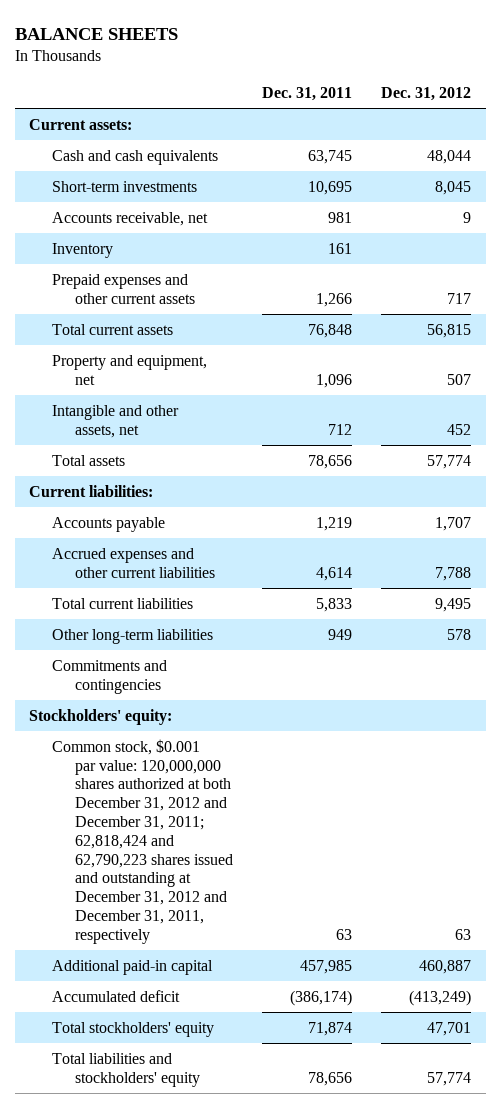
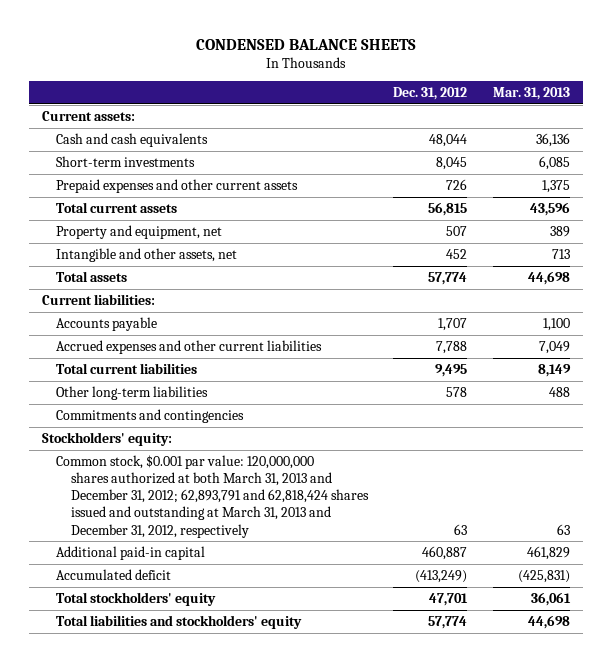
[14,27,178,40] BALANCE SHEETS -> [196,38,417,50] CONDENSED BALANCE SHEETS
[261,87,352,102] Dec. 31, 2011 -> none
none -> [493,86,571,100] Mar. 31, 2013
[51,211,208,226] Accounts receivable, net -> none
[51,242,113,258] Inventory -> none
[447,292,472,304] 717 -> [446,178,468,190] 726
[51,738,233,944] Common stock, $0.001 par value: 120,000,000 shares authorized at both December 31, 2012 and December 31, 2011; 62,818,424 and 62,790,223 shares issued and outstanding at December 31, 2012 and December 31, 2011, respectively -> [56,454,369,538] Common stock, $0.001 par value: 120,000,000 shares authorized at both March 31, 2013 and December 31, 2012; 62,893,791 and 62,818,424 shares issued and outstanding at March 31, 2013 and December 31, 2012, respectively

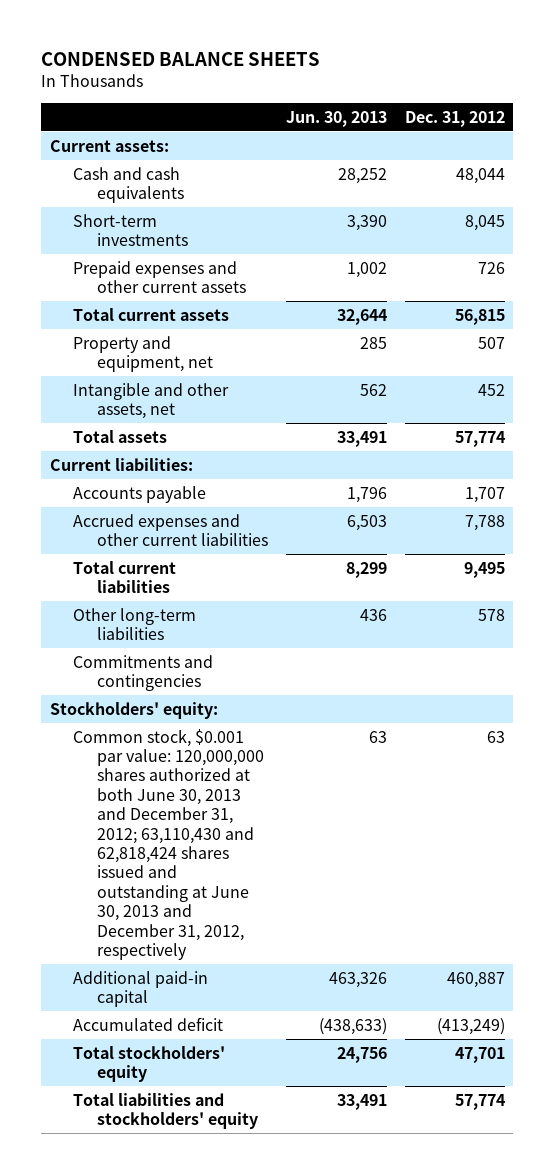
[493,86,571,100] Mar. 31, 2013 -> none
none -> [285,110,387,127] Jun. 30, 2013
[56,454,369,538] Common stock, $0.001 par value: 120,000,000 shares authorized at both March 31, 2013 and December 31, 2012; 62,893,791 and 62,818,424 shares issued and outstanding at March 31, 2013 and December 31, 2012, respectively -> [73,728,265,960] Common stock, $0.001 par value: 120,000,000 shares authorized at both June 30, 2013 and December 31, 2012; 63,110,430 and 62,818,424 shares issued and outstanding at June 30, 2013 and December 31, 2012, respectively

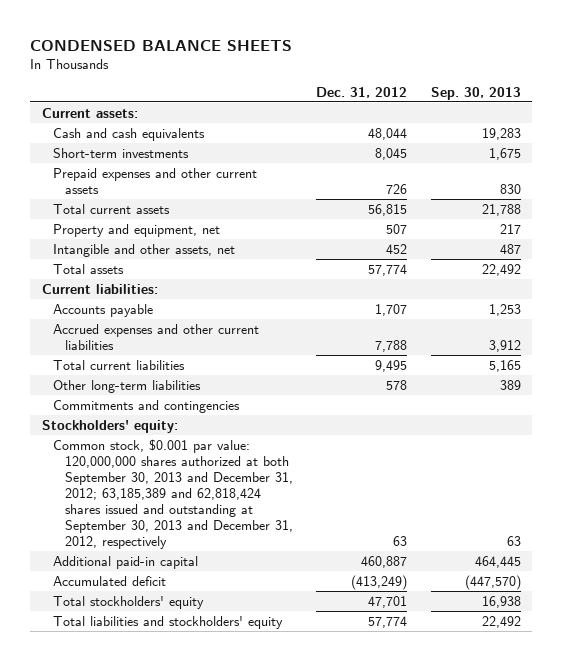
[285,110,387,127] Jun. 30, 2013 -> none
none -> [430,86,521,100] Sep. 30, 2013
[73,728,265,960] Common stock, $0.001 par value: 120,000,000 shares authorized at both June 30, 2013 and December 31, 2012; 63,110,430 and 62,818,424 shares issued and outstanding at June 30, 2013 and December 31, 2012, respectively -> [53,438,293,549] Common stock, $0.001 par value: 120,000,000 shares authorized at both September 30, 2013 and December 31, 2012; 63,185,389 and 62,818,424 shares issued and outstanding at September 30, 2013 and December 31, 2012, respectively

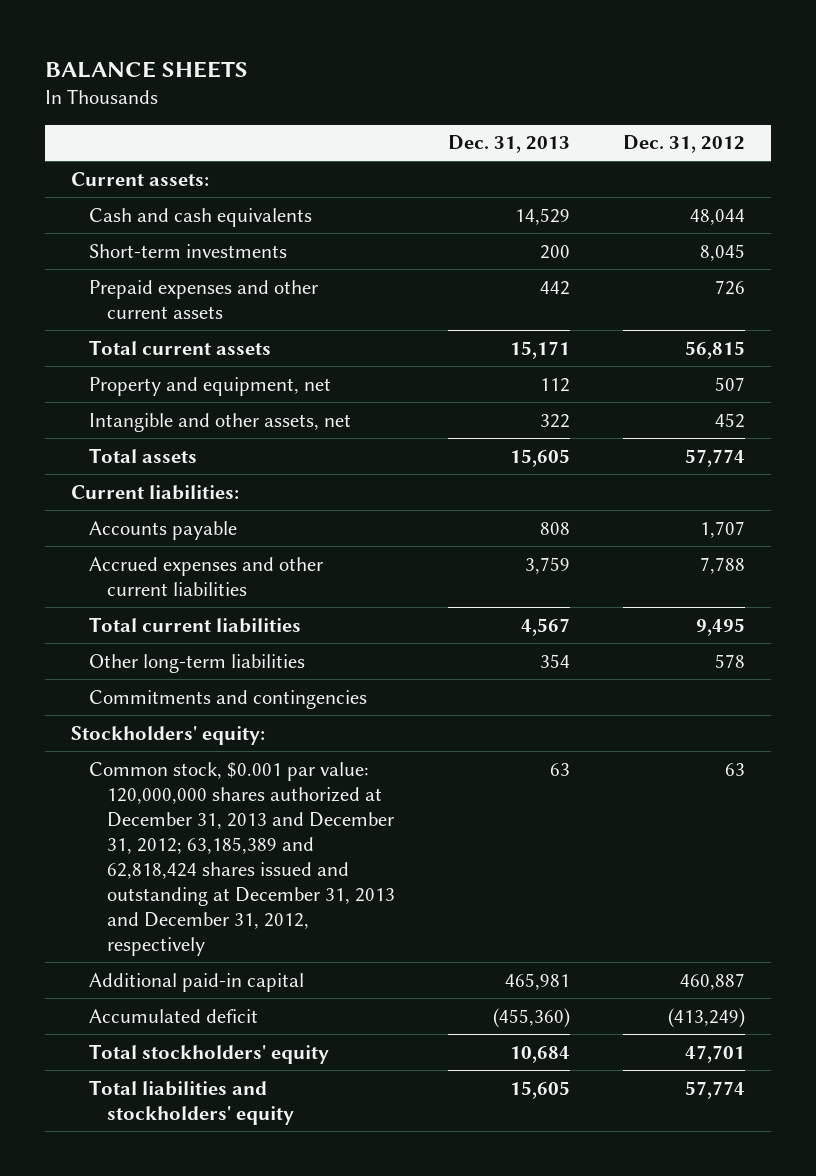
[29,39,292,51] CONDENSED BALANCE SHEETS -> [44,60,248,78] BALANCE SHEETS
[430,86,521,100] Sep. 30, 2013 -> none
none -> [447,135,570,154] Dec. 31, 2013
[53,438,293,549] Common stock, $0.001 par value: 120,000,000 shares authorized at both September 30, 2013 and December 31, 2012; 63,185,389 and 62,818,424 shares issued and outstanding at September 30, 2013 and December 31, 2012, respectively -> [89,761,395,956] Common stock, $0.001 par value: 120,000,000 shares authorized at December 31, 2013 and December 31, 2012; 63,185,389 and 62,818,424 shares issued and outstanding at December 31, 2013 and December 31, 2012, respectively

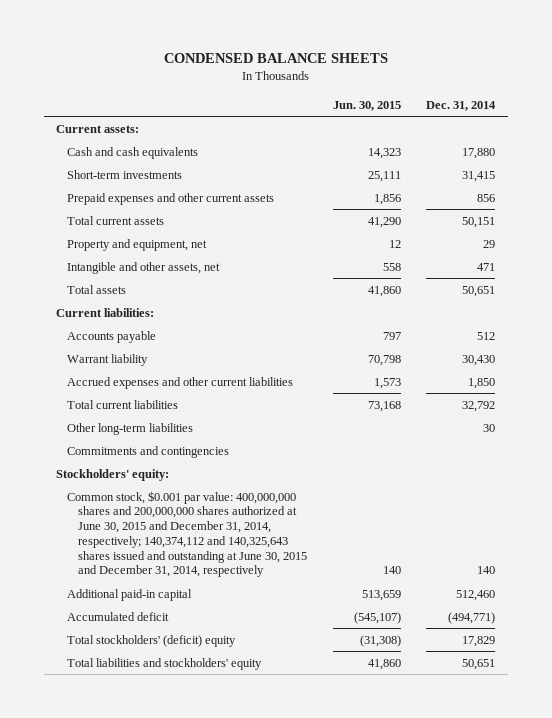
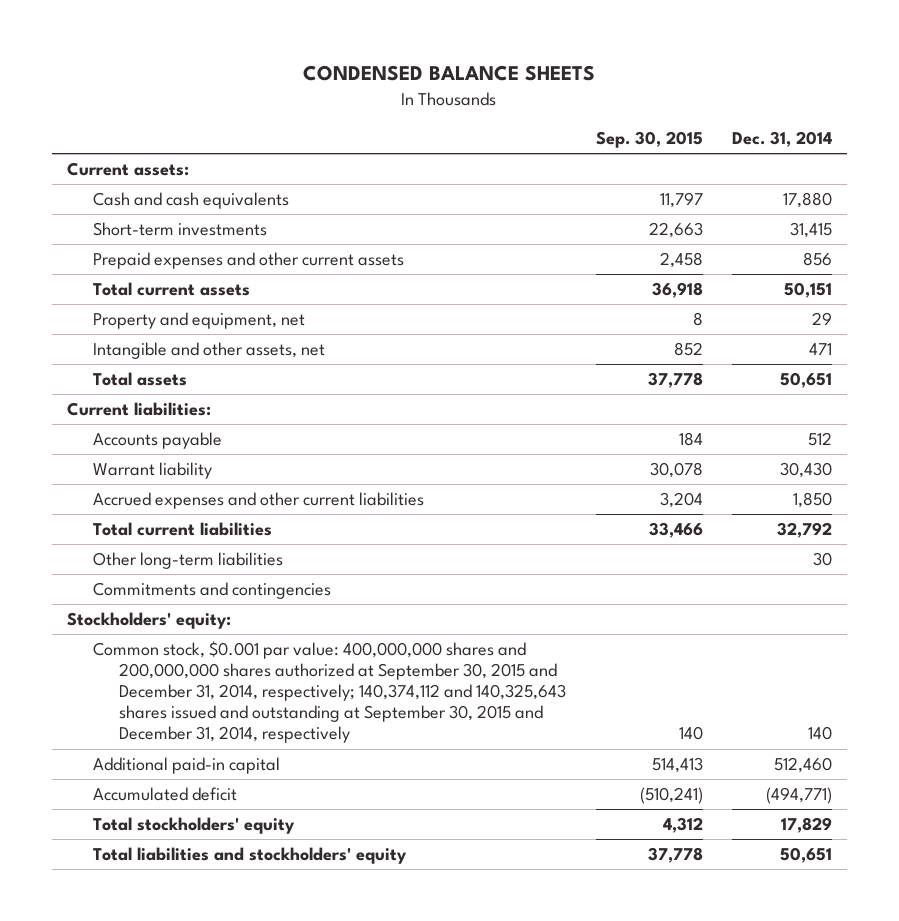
[332,100,401,111] Jun. 30, 2015 -> none
none -> [595,131,703,149] Sep. 30, 2015
[67,490,308,578] Common stock, $0.001 par value: 400,000,000 shares and 200,000,000 shares authorized at June 30, 2015 and December 31, 2014, respectively; 140,374,112 and 140,325,643 shares issued and outstanding at June 30, 2015 and December 31, 2014, respectively -> [92,641,567,744] Common stock, $0.001 par value: 400,000,000 shares and 200,000,000 shares authorized at September 30, 2015 and December 31, 2014, respectively; 140,374,112 and 140,325,643 shares issued and outstanding at September 30, 2015 and December 31, 2014, respectively
[67,634,237,647] Total stockholders' (deficit) equity -> [92,817,295,835] Total stockholders' equity

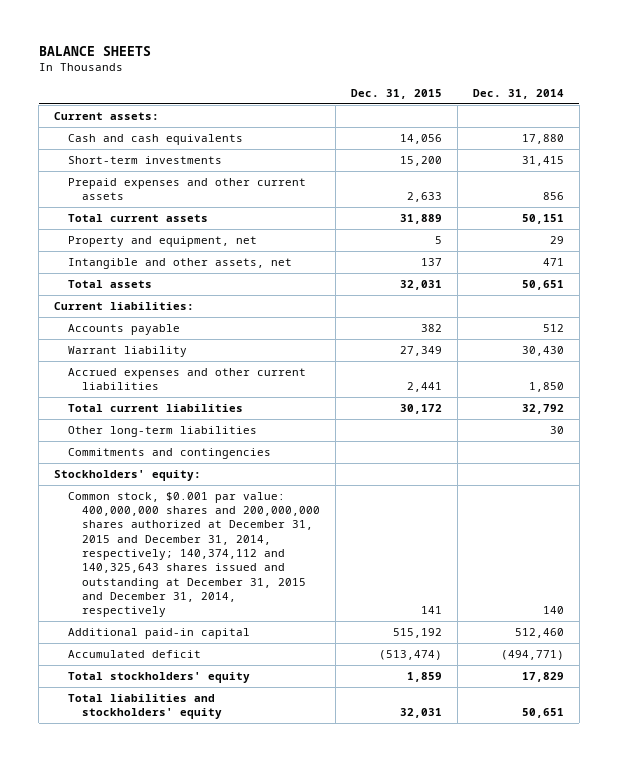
[303,65,596,82] CONDENSED BALANCE SHEETS -> [38,46,151,57] BALANCE SHEETS
[595,131,703,149] Sep. 30, 2015 -> none
none -> [350,88,442,99] Dec. 31, 2015
[92,641,567,744] Common stock, $0.001 par value: 400,000,000 shares and 200,000,000 shares authorized at September 30, 2015 and December 31, 2014, respectively; 140,374,112 and 140,325,643 shares issued and outstanding at September 30, 2015 and December 31, 2014, respectively -> [68,491,320,618] Common stock, $0.001 par value: 400,000,000 shares and 200,000,000 shares authorized at December 31, 2015 and December 31, 2014, respectively; 140,374,112 and 140,325,643 shares issued and outstanding at December 31, 2015 and December 31, 2014, respectively

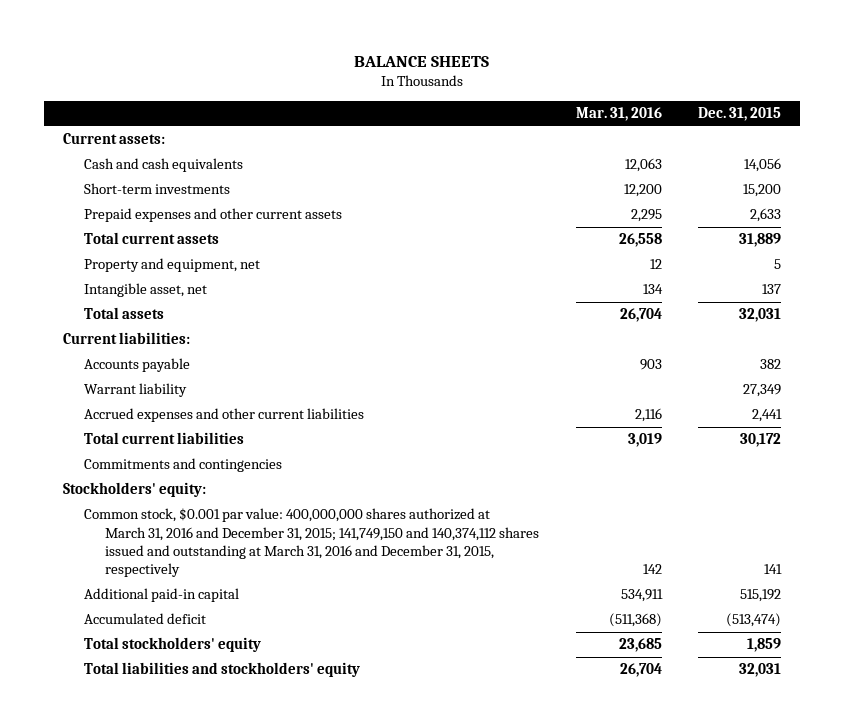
[472,88,564,99] Dec. 31, 2014 -> none
none -> [575,107,662,122] Mar. 31, 2016
[68,257,293,269] Intangible and other assets, net -> [83,283,207,298] Intangible asset, net
[68,425,258,437] Other long-term liabilities -> none
[68,491,320,618] Common stock, $0.001 par value: 400,000,000 shares and 200,000,000 shares authorized at December 31, 2015 and December 31, 2014, respectively; 140,374,112 and 140,325,643 shares issued and outstanding at December 31, 2015 and December 31, 2014, respectively -> [83,508,540,578] Common stock, $0.001 par value: 400,000,000 shares authorized at March 31, 2016 and December 31, 2015; 141,749,150 and 140,374,112 shares issued and outstanding at March 31, 2016 and December 31, 2015, respectively

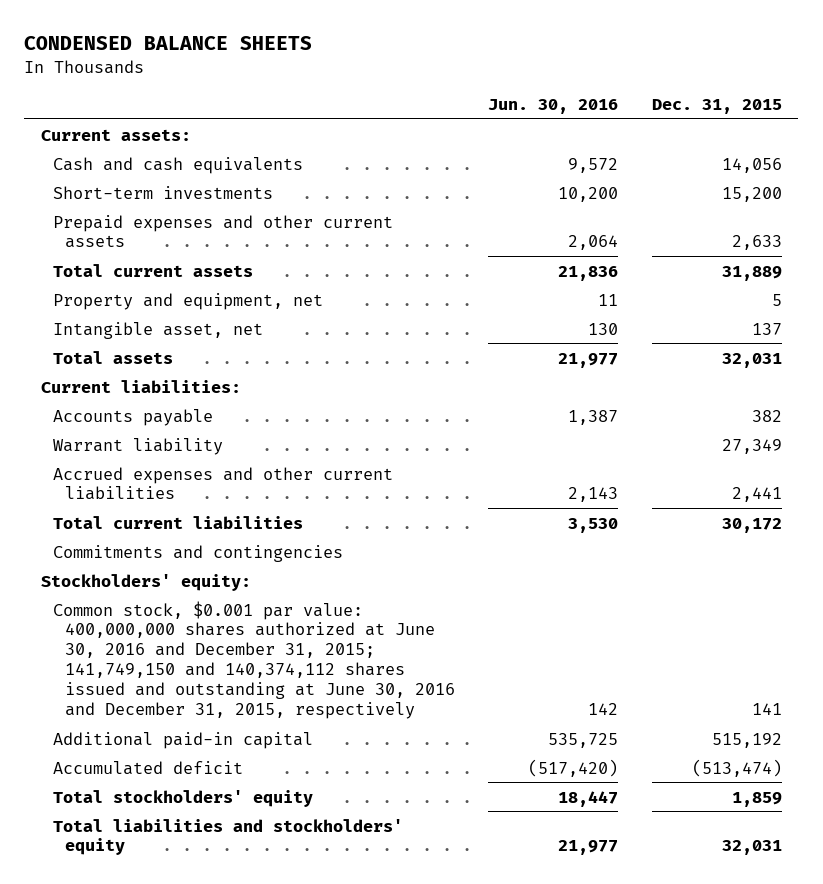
[353,55,489,67] BALANCE SHEETS -> [24,36,313,51] CONDENSED BALANCE SHEETS
[575,107,662,122] Mar. 31, 2016 -> none
none -> [488,98,619,114] Jun. 30, 2016
[83,508,540,578] Common stock, $0.001 par value: 400,000,000 shares authorized at March 31, 2016 and December 31, 2015; 141,749,150 and 140,374,112 shares issued and outstanding at March 31, 2016 and December 31, 2015, respectively -> [53,600,456,720] Common stock, $0.001 par value: 400,000,000 shares authorized at June 30, 2016 and December 31, 2015; 141,749,150 and 140,374,112 shares issued and outstanding at June 30, 2016 and December 31, 2015, respectively

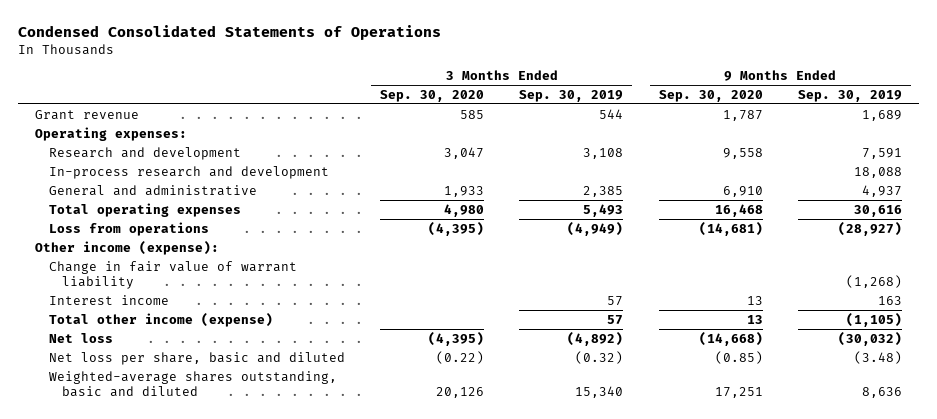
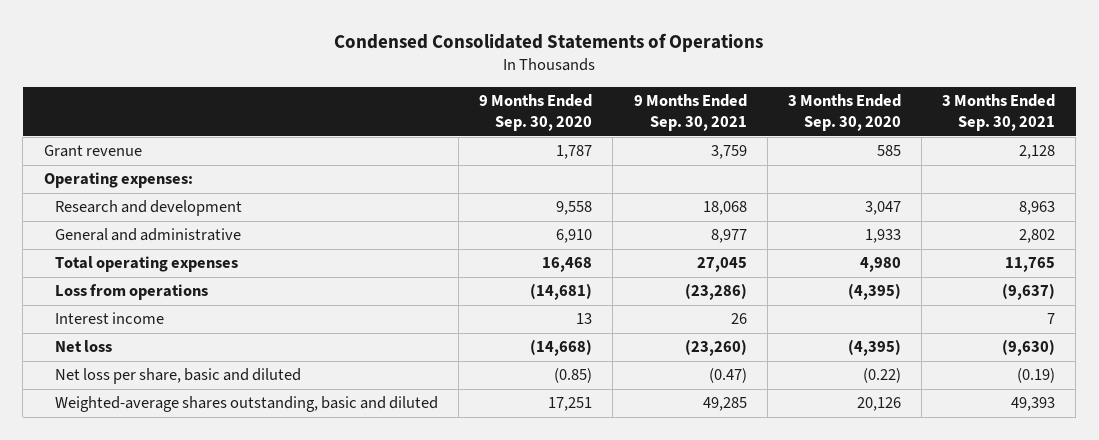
[519,89,624,102] Sep. 30, 2019 -> none
[797,89,902,102] Sep. 30, 2019 -> none
none -> [633,93,747,132] 9 Months Ended Sep. 30, 2021
none -> [942,93,1056,132] 3 Months Ended Sep. 30, 2021
[48,165,329,179] In-process research and development -> none
[35,240,220,255] Other income (expense): -> none
[48,260,297,290] Change in fair value of warrant liability -> none
[48,312,273,327] Total other income (expense) -> none

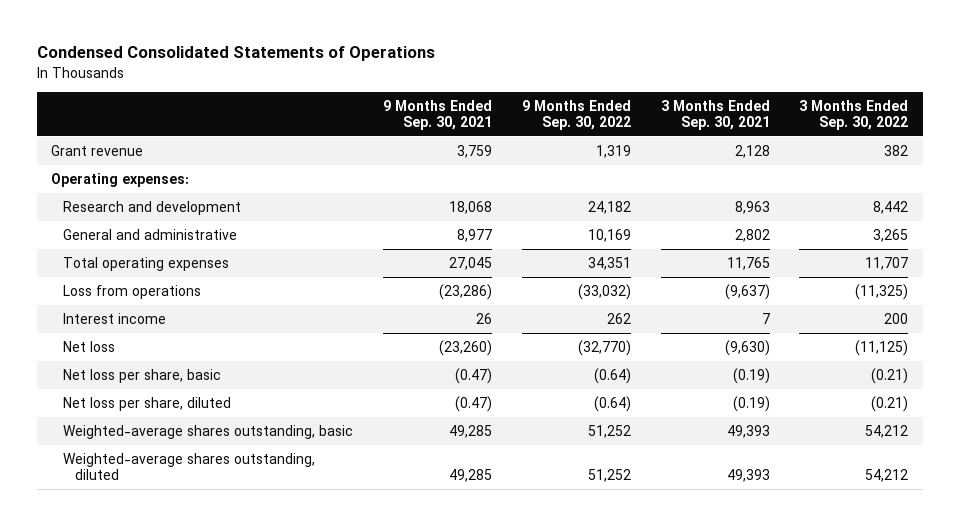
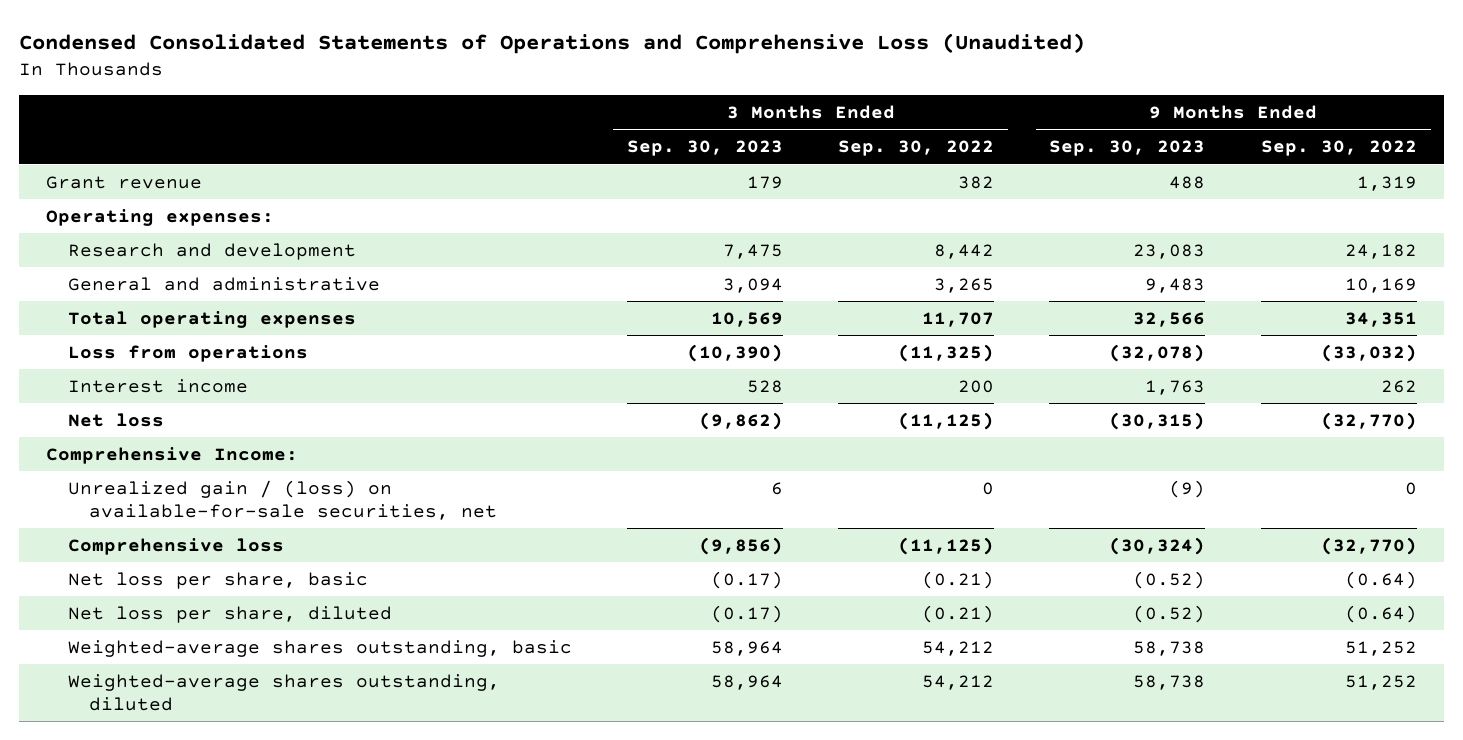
[36,46,435,62] Condensed Consolidated Statements of Operations -> [18,33,1085,55] Condensed Consolidated Statements of Operations and Comprehensive Loss (Unaudited)
[383,99,493,131] 9 Months Ended Sep. 30, 2021 -> none
[660,99,770,131] 3 Months Ended Sep. 30, 2021 -> none
none -> [626,140,783,157] Sep. 30, 2023
none -> [1049,140,1206,157] Sep. 30, 2023
none -> [46,446,299,464] Comprehensive Income:
none -> [67,479,497,520] Unrealized gain / (loss) on available-for-sale securities, net
none -> [67,537,284,555] Comprehensive loss

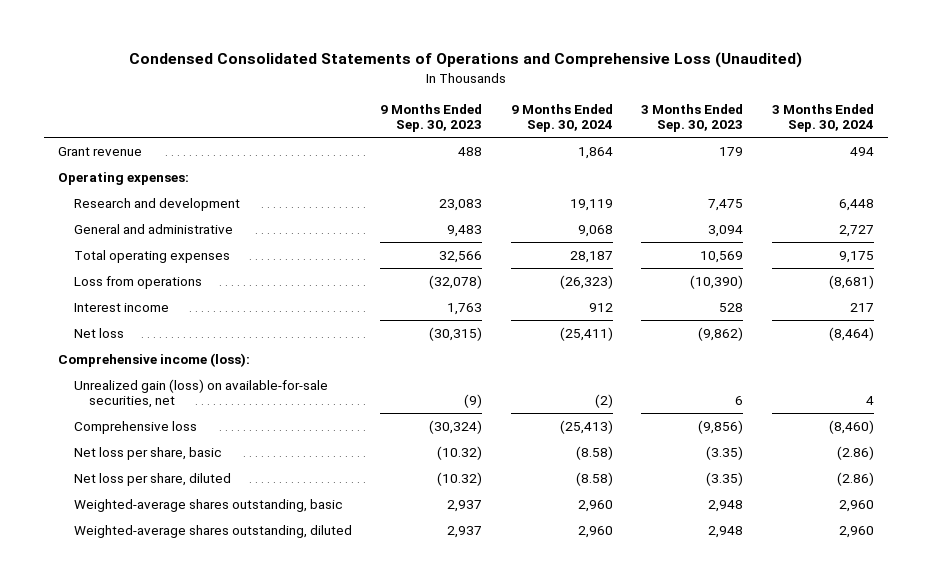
[838,140,995,157] Sep. 30, 2022 -> none
[1260,140,1417,157] Sep. 30, 2022 -> none
none -> [510,103,613,133] 9 Months Ended Sep. 30, 2024
none -> [771,103,874,133] 3 Months Ended Sep. 30, 2024
[46,446,299,464] Comprehensive Income: -> [57,352,250,367] Comprehensive income (loss):
[67,479,497,520] Unrealized gain / (loss) on available-for-sale securities, net -> [73,378,328,409] Unrealized gain (loss) on available-for-sale securities, net
[710,570,783,589] (0.17) -> [706,445,744,460] (3.35)
[1133,570,1206,589] (0.52) -> [437,445,483,460] (10.32)
[710,604,783,623] (0.17) -> [706,471,744,486] (3.35)
[1133,604,1206,623] (0.52) -> [437,471,483,486] (10.32)
[710,640,783,656] 58,964 -> [708,499,744,512] 2,948
[1133,640,1206,656] 58,738 -> [447,499,483,512] 2,937
[710,674,783,690] 58,964 -> [708,525,744,538] 2,948
[1133,674,1206,690] 58,738 -> [447,525,483,538] 2,937

